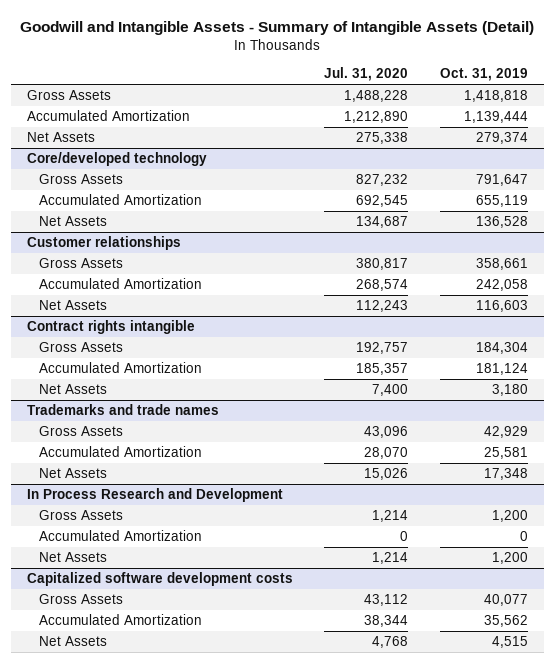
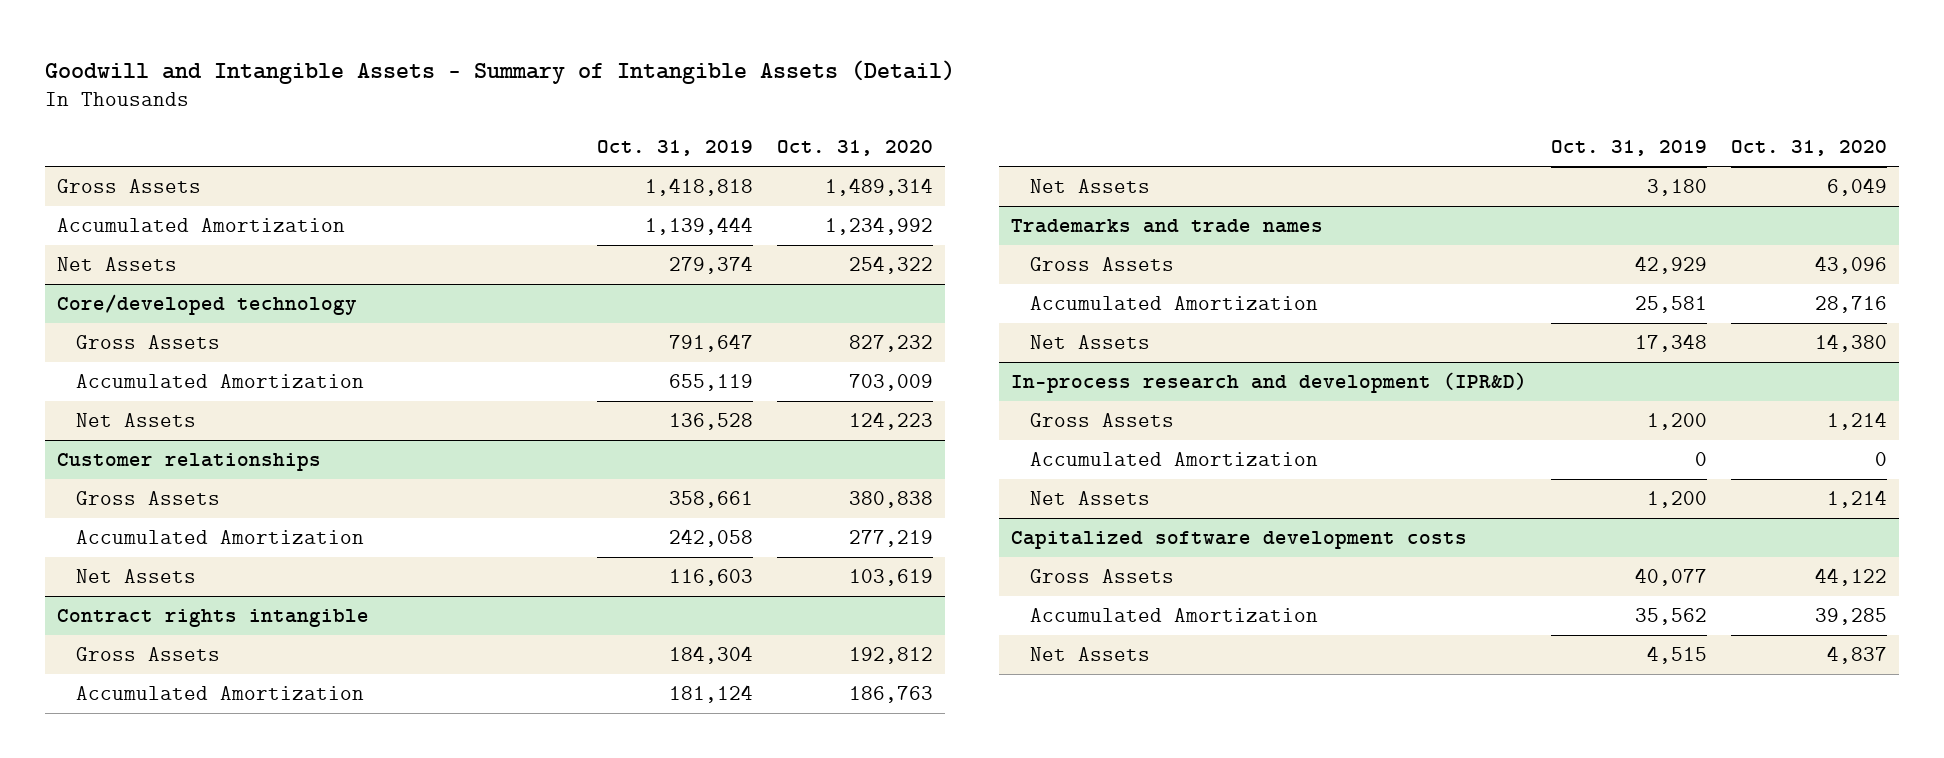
[324,67,409,82] Jul. 31, 2020 -> none
none -> [777,140,934,157] Oct. 31, 2020
[26,488,283,503] In Process Research and Development -> [1010,371,1527,393] In-process research and development (IPR&D)

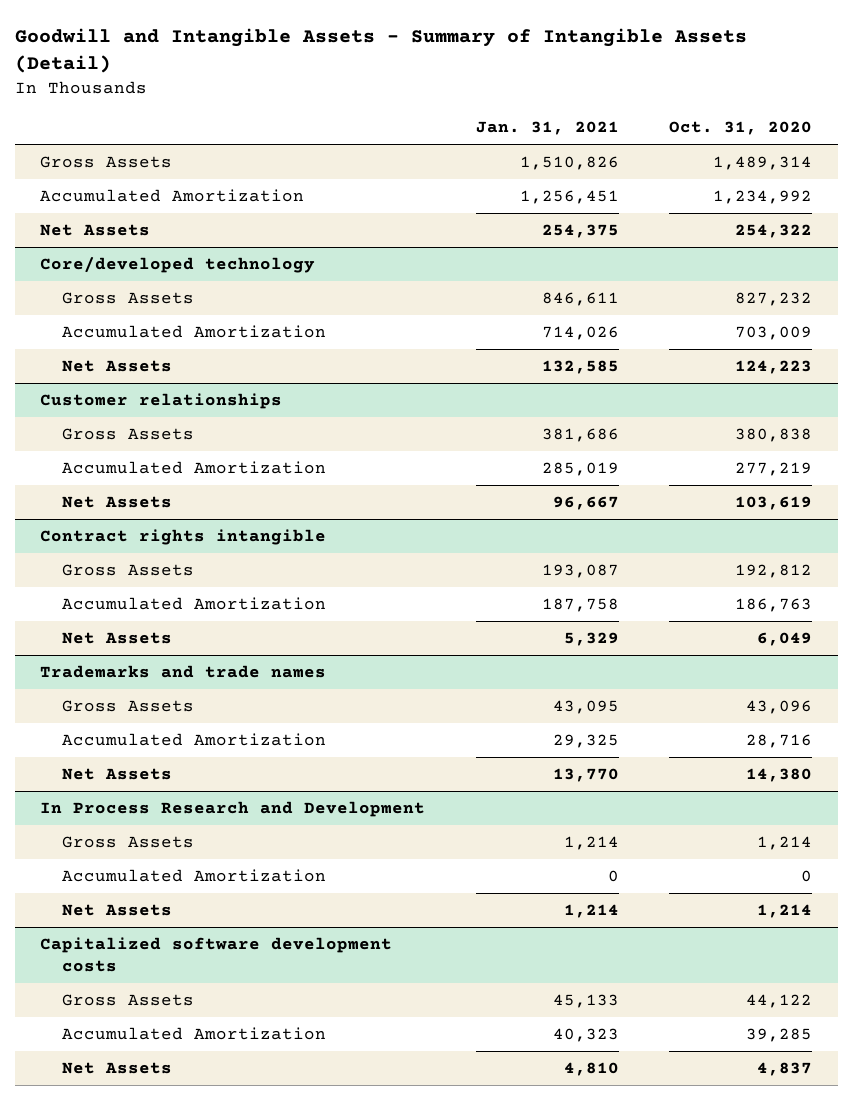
[596,140,753,157] Oct. 31, 2019 -> none
none -> [475,121,619,136] Jan. 31, 2021
[1010,371,1527,393] In-process research and development (IPR&D) -> [39,800,425,817] In Process Research and Development

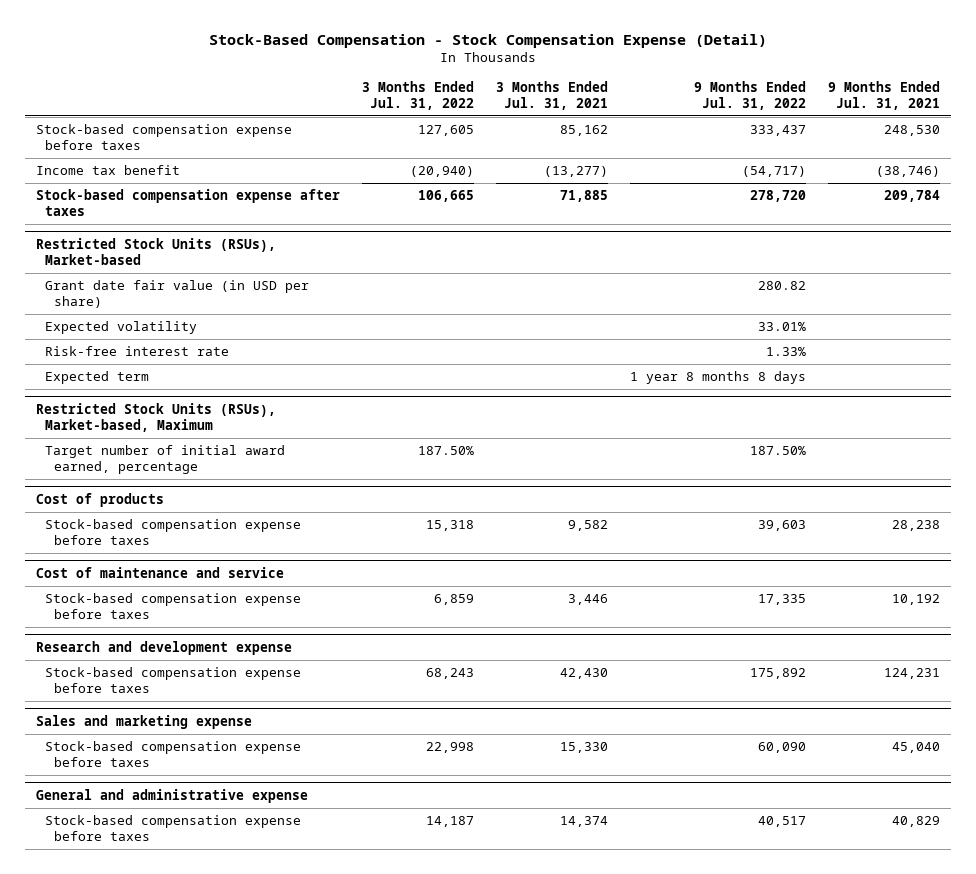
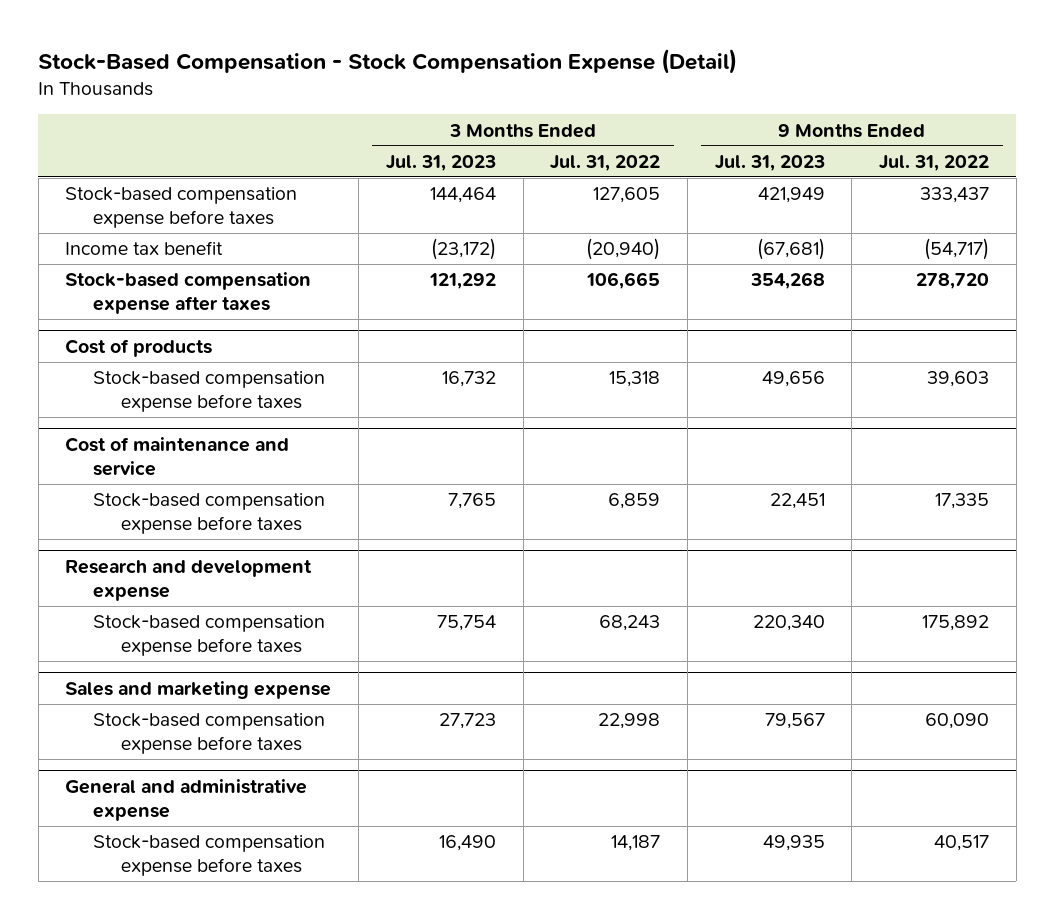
[496,81,609,110] 3 Months Ended Jul. 31, 2021 -> none
[828,81,941,110] 9 Months Ended Jul. 31, 2021 -> none
none -> [385,154,496,171] Jul. 31, 2023
none -> [714,154,825,171] Jul. 31, 2023
[35,237,276,265] Restricted Stock Units (RSUs), Market-based -> none
[44,280,309,308] Grant date fair value (in USD per share) -> none
[44,321,197,335] Expected volatility -> none
[44,346,229,357] Risk-free interest rate -> none
[44,371,149,385] Expected term -> none
[35,402,276,432] Restricted Stock Units (RSUs), Market-based, Maximum -> none
[44,445,285,474] Target number of initial award earned, percentage -> none

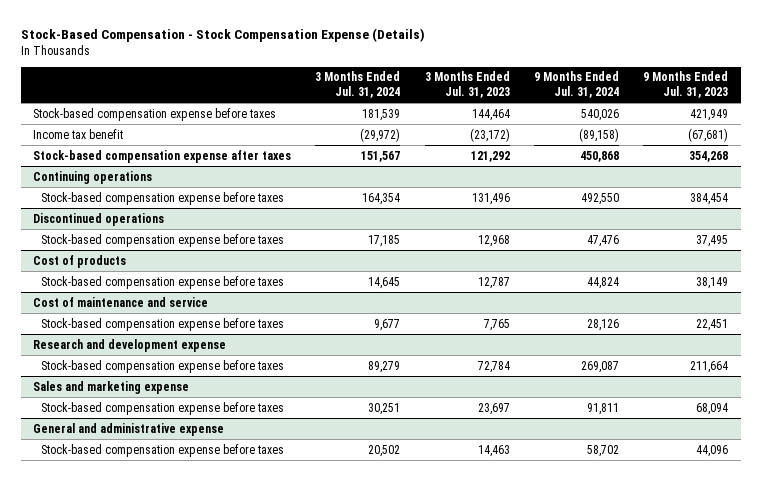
[38,48,738,74] Stock-Based Compensation - Stock Compensation Expense (Detail) -> [20,28,425,43] Stock-Based Compensation - Stock Compensation Expense (Details)
[550,154,661,171] Jul. 31, 2022 -> none
[879,154,990,171] Jul. 31, 2022 -> none
none -> [315,71,401,98] 3 Months Ended Jul. 31, 2024
none -> [534,71,620,98] 9 Months Ended Jul. 31, 2024
none -> [33,170,153,184] Continuing operations
none -> [41,191,285,205] Stock-based compensation expense before taxes
none -> [33,212,165,226] Discontinued operations
none -> [41,233,285,247] Stock-based compensation expense before taxes
[441,371,496,388] 16,732 -> [477,276,510,289] 12,787
[761,371,825,388] 49,656 -> [696,276,729,289] 38,149
[436,615,496,632] 75,754 -> [477,360,510,373] 72,784
[752,615,825,632] 220,340 -> [690,360,729,373] 211,664
[438,713,496,730] 27,723 -> [477,402,510,415] 23,697
[764,713,825,730] 79,567 -> [696,402,729,415] 68,094
[438,835,496,852] 16,490 -> [477,444,510,457] 14,463
[762,835,825,852] 49,935 -> [696,444,729,457] 44,096

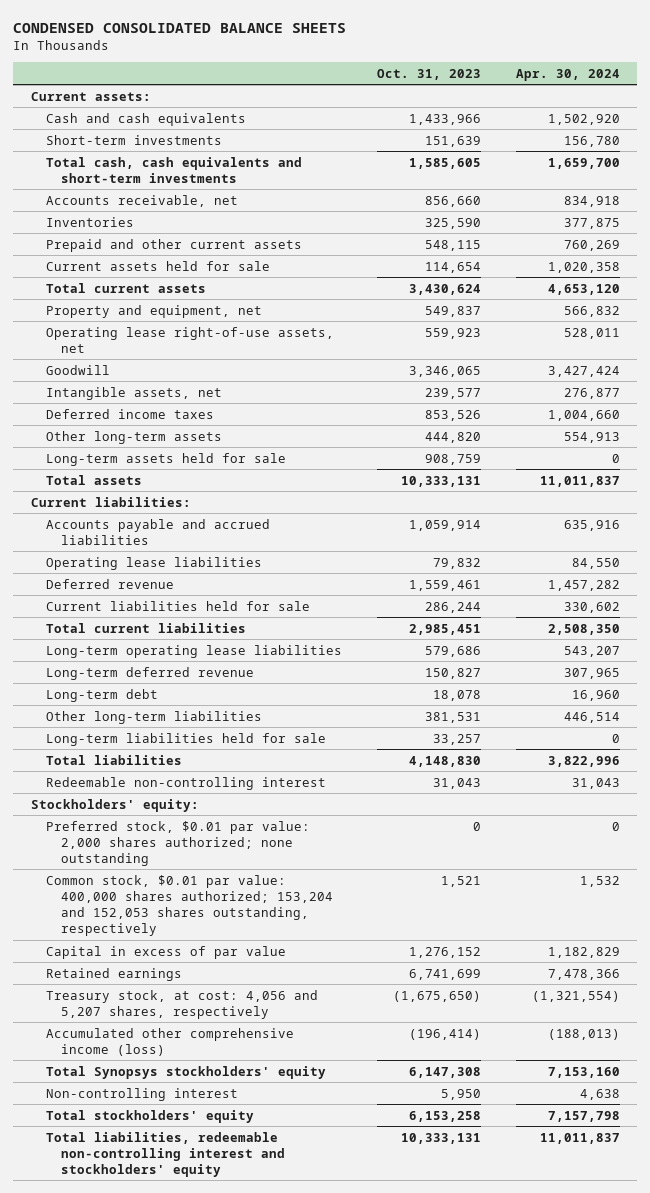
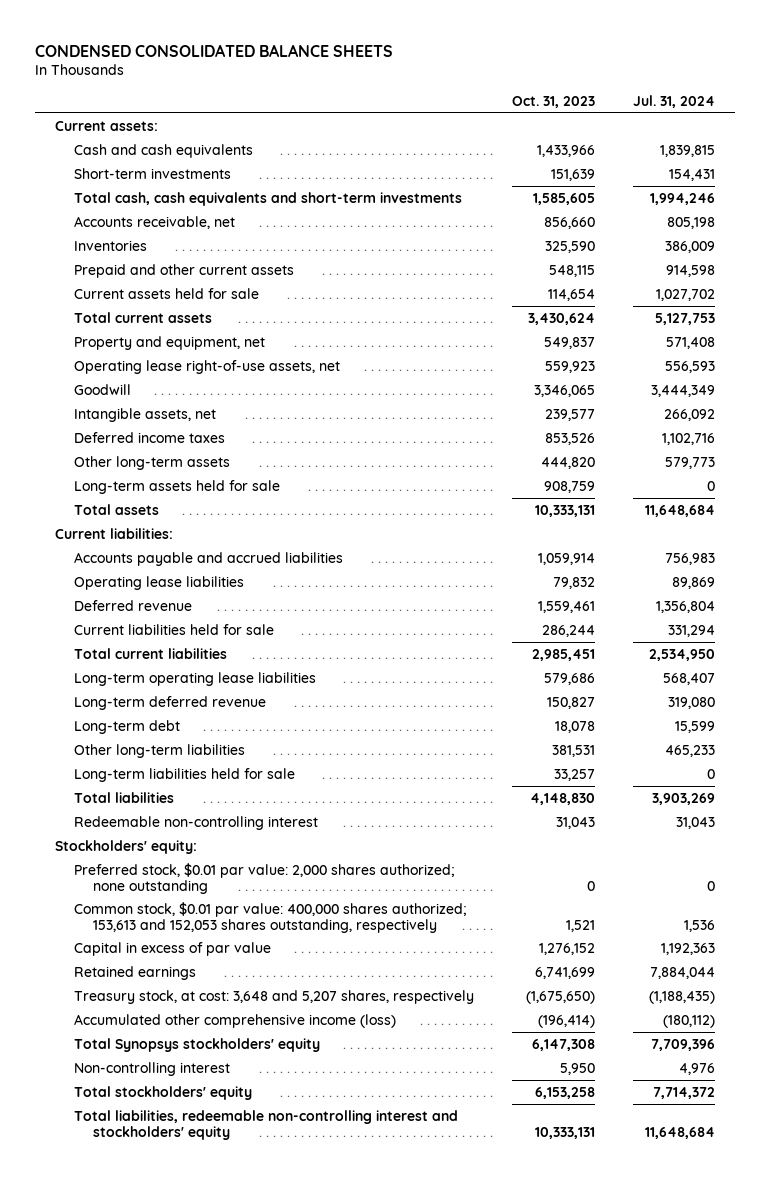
[515,68,620,81] Apr. 30, 2024 -> none
none -> [633,94,716,108] Jul. 31, 2024
[45,874,333,936] Common stock, $0.01 par value: 400,000 shares authorized; 153,204 and 152,053 shares outstanding, respectively -> [73,901,467,933] Common stock, $0.01 par value: 400,000 shares authorized; 153,613 and 152,053 shares outstanding, respectively
[45,989,318,1019] Treasury stock, at cost: 4,056 and 5,207 shares, respectively -> [73,989,474,1004] Treasury stock, at cost: 3,648 and 5,207 shares, respectively

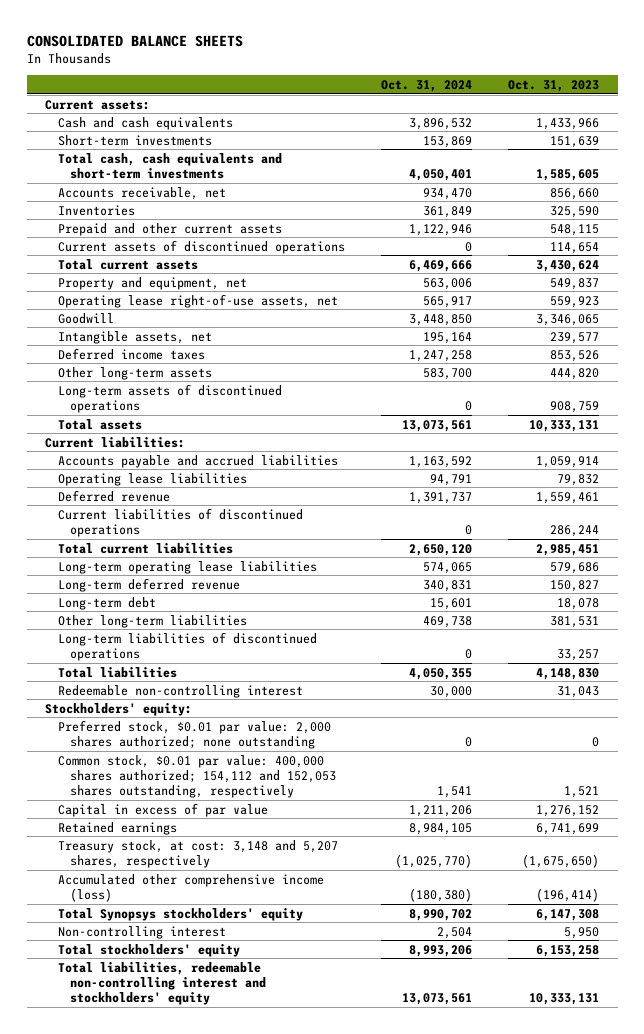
[35,43,394,57] CONDENSED CONSOLIDATED BALANCE SHEETS -> [26,34,243,47] CONSOLIDATED BALANCE SHEETS
[633,94,716,108] Jul. 31, 2024 -> none
none -> [381,79,473,92] Oct. 31, 2024
[73,287,259,299] Current assets held for sale -> [57,239,345,254] Current assets of discontinued operations
[73,479,280,494] Long-term assets held for sale -> [57,383,282,413] Long-term assets of discontinued operations
[73,623,274,635] Current liabilities held for sale -> [57,507,303,537] Current liabilities of discontinued operations
[73,767,295,782] Long-term liabilities held for sale -> [57,631,317,661] Long-term liabilities of discontinued operations
[73,901,467,933] Common stock, $0.01 par value: 400,000 shares authorized; 153,613 and 152,053 shares outstanding, respectively -> [57,754,337,799] Common stock, $0.01 par value: 400,000 shares authorized; 154,112 and 152,053 shares outstanding, respectively
[73,989,474,1004] Treasury stock, at cost: 3,648 and 5,207 shares, respectively -> [57,839,338,868] Treasury stock, at cost: 3,148 and 5,207 shares, respectively

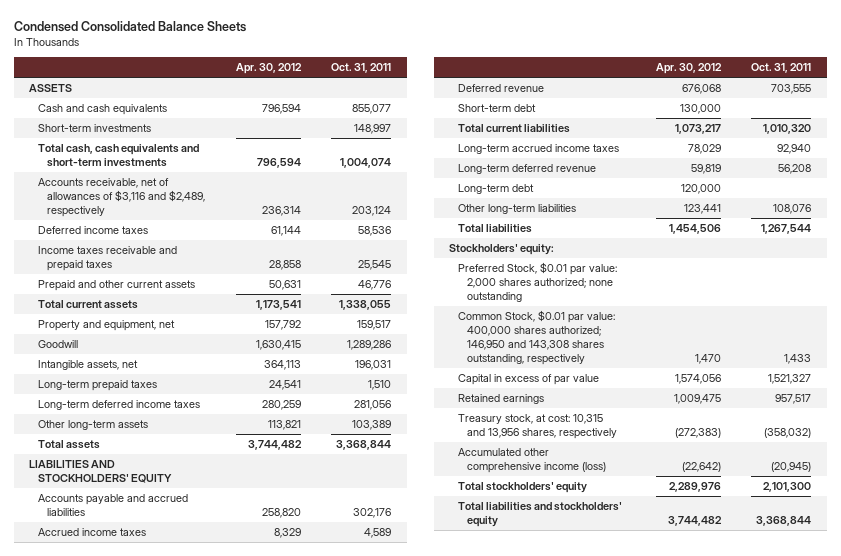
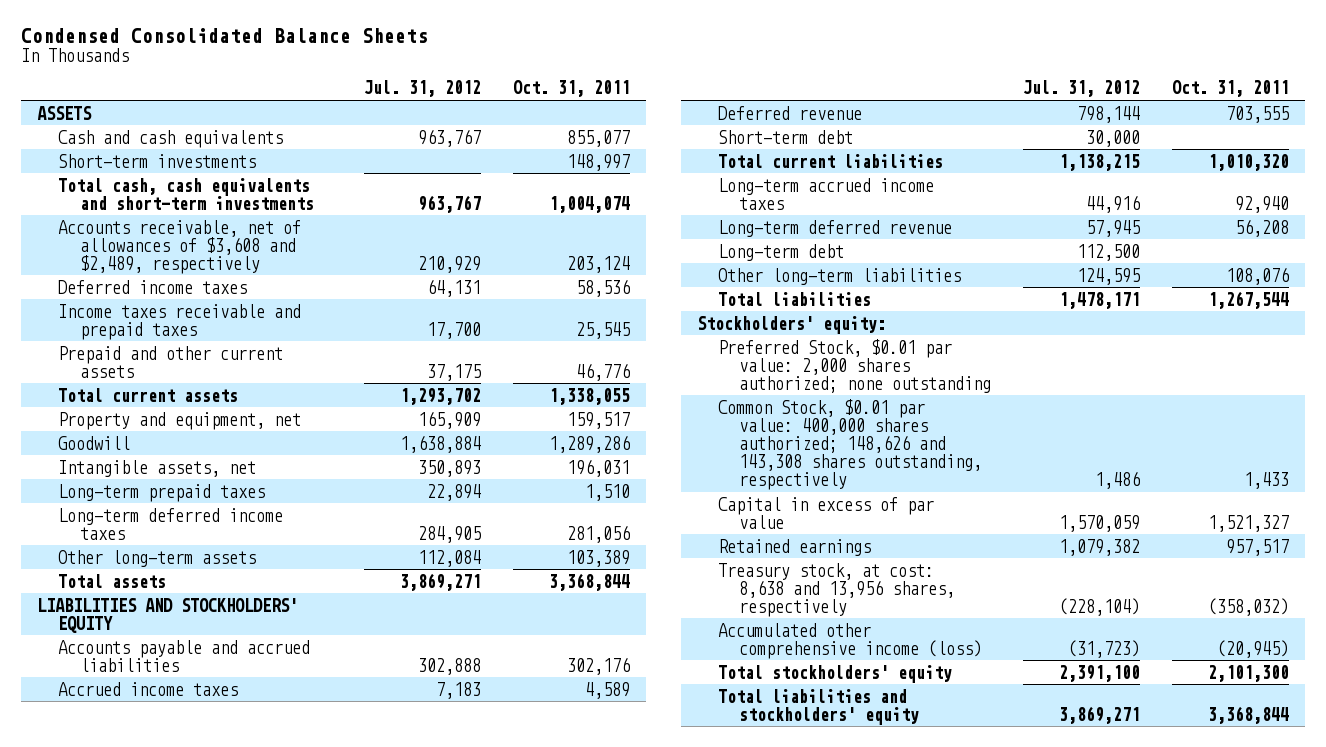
[235,63,302,75] Apr. 30, 2012 -> none
none -> [363,80,481,98] Jul. 31, 2012
[38,178,206,218] Accounts receivable, net of allowances of $3,116 and $2,489, respectively -> [58,219,302,274] Accounts receivable, net of allowances of $3,608 and $2,489, respectively
[458,310,616,366] Common Stock, $0.01 par value: 400,000 shares authorized; 146,950 and 143,308 shares outstanding, respectively -> [717,398,983,490] Common Stock, $0.01 par value: 400,000 shares authorized; 148,626 and 143,308 shares outstanding, respectively
[458,414,618,440] Treasury stock, at cost: 10,315 and 13,956 shares, respectively -> [717,562,956,617] Treasury stock, at cost: 8,638 and 13,956 shares, respectively

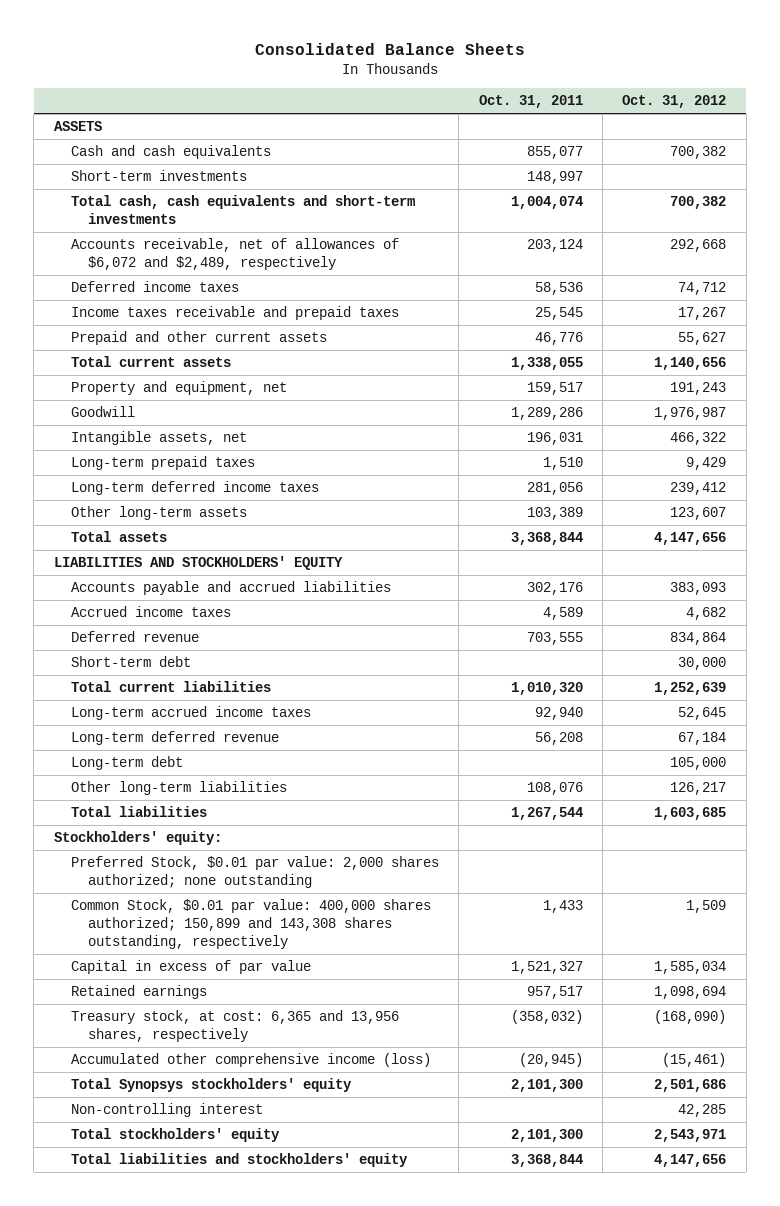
[21,27,429,43] Condensed Consolidated Balance Sheets -> [255,43,526,56] Consolidated Balance Sheets
[363,80,481,98] Jul. 31, 2012 -> none
none -> [622,94,727,108] Oct. 31, 2012
[58,219,302,274] Accounts receivable, net of allowances of $3,608 and $2,489, respectively -> [70,238,399,270] Accounts receivable, net of allowances of $6,072 and $2,489, respectively
[717,398,983,490] Common Stock, $0.01 par value: 400,000 shares authorized; 148,626 and 143,308 shares outstanding, respectively -> [70,899,431,949] Common Stock, $0.01 par value: 400,000 shares authorized; 150,899 and 143,308 shares outstanding, respectively
[717,562,956,617] Treasury stock, at cost: 8,638 and 13,956 shares, respectively -> [70,1010,399,1042] Treasury stock, at cost: 6,365 and 13,956 shares, respectively
none -> [70,1078,352,1093] Total Synopsys stockholders' equity
none -> [70,1103,263,1118] Non-controlling interest

